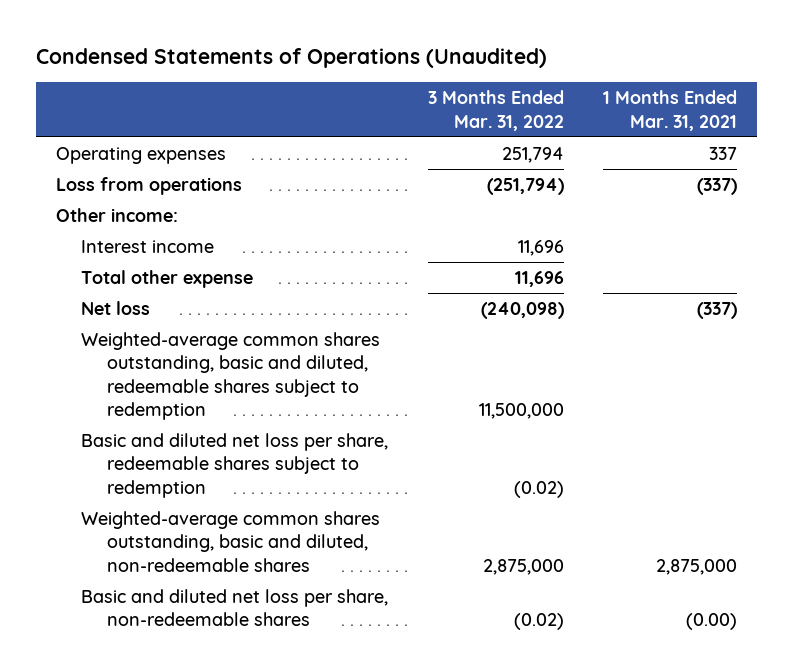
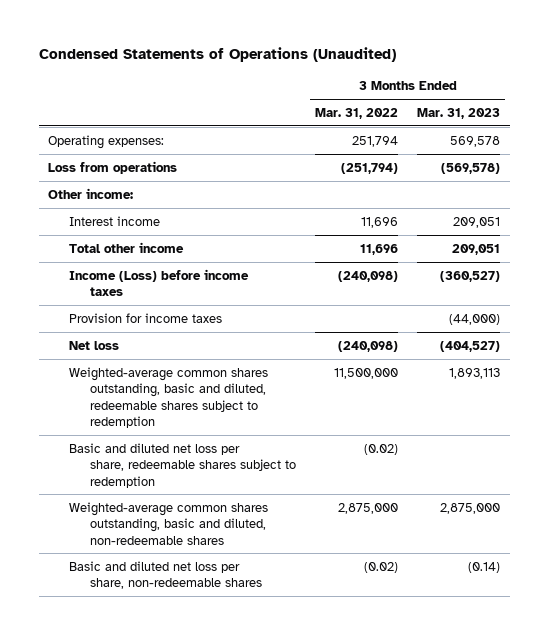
[603,90,738,131] 1 Months Ended Mar. 31, 2021 -> none
none -> [417,107,501,119] Mar. 31, 2023
[55,146,226,164] Operating expenses -> [48,134,165,149] Operating expenses:
[81,269,254,288] Total other expense -> [69,241,185,253] Total other income
none -> [69,268,250,297] Income (Loss) before income taxes
none -> [69,312,223,323] Provision for income taxes

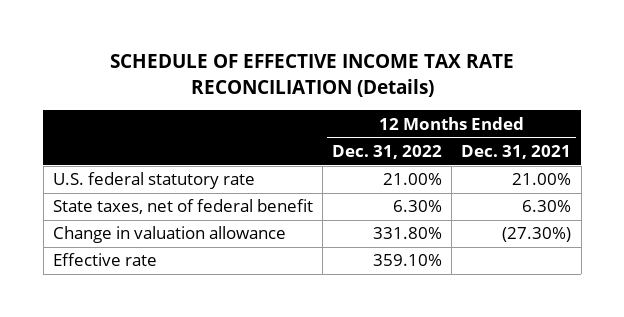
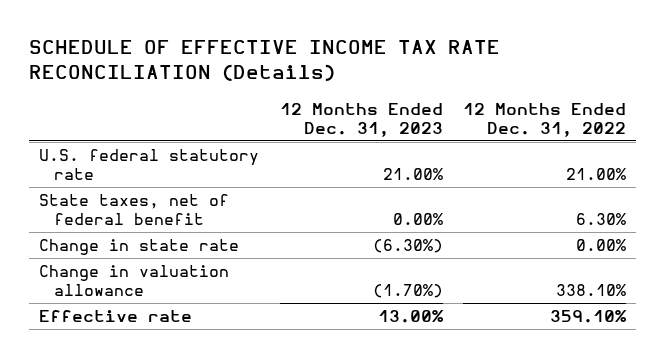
[461,144,572,159] Dec. 31, 2021 -> none
none -> [279,102,443,137] 12 Months Ended Dec. 31, 2023
none -> [39,239,240,256] Change in state rate
[373,227,443,240] 331.80% -> [556,284,627,297] 338.10%

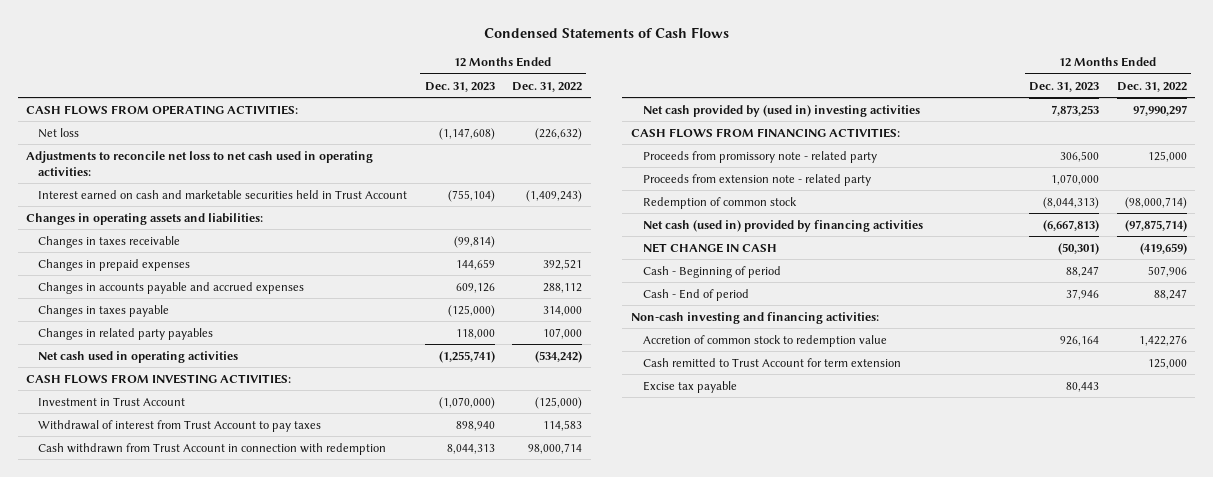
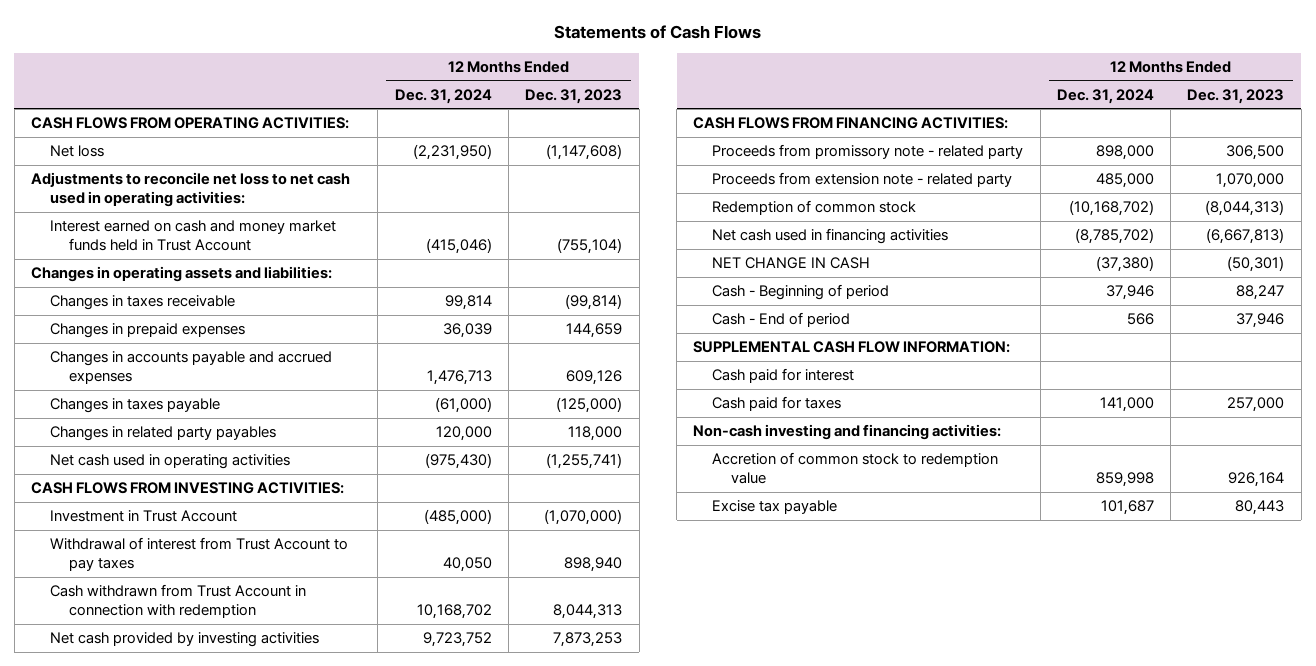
[483,26,729,38] Condensed Statements of Cash Flows -> [553,24,761,39] Statements of Cash Flows
[511,81,582,92] Dec. 31, 2022 -> none
none -> [394,88,492,104] Dec. 31, 2024
[38,189,408,199] Interest earned on cash and marketable securities held in Trust Account -> [50,220,337,252] Interest earned on cash and money market funds held in Trust Account
[642,104,920,117] Net cash provided by (used in) investing activities -> [50,632,320,648] Net cash provided by investing activities
[642,219,923,232] Net cash (used in) provided by financing activities -> [712,228,949,245] Net cash used in financing activities
none -> [693,341,1011,354] SUPPLEMENTAL CASH FLOW INFORMATION:
none -> [712,368,855,384] Cash paid for interest
none -> [712,396,842,412] Cash paid for taxes
[642,357,901,367] Cash remitted to Trust Account for term extension -> none

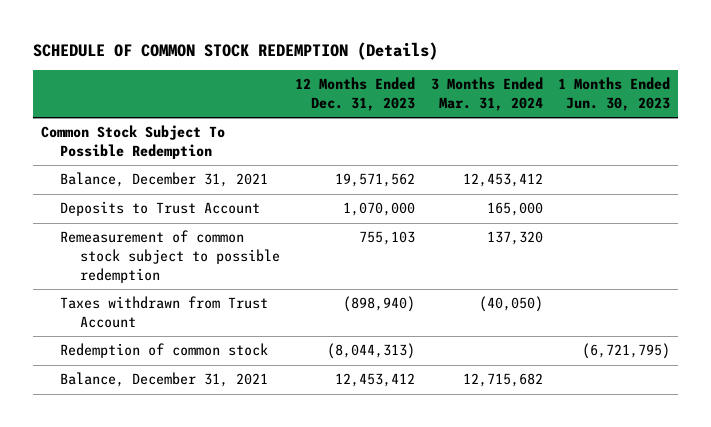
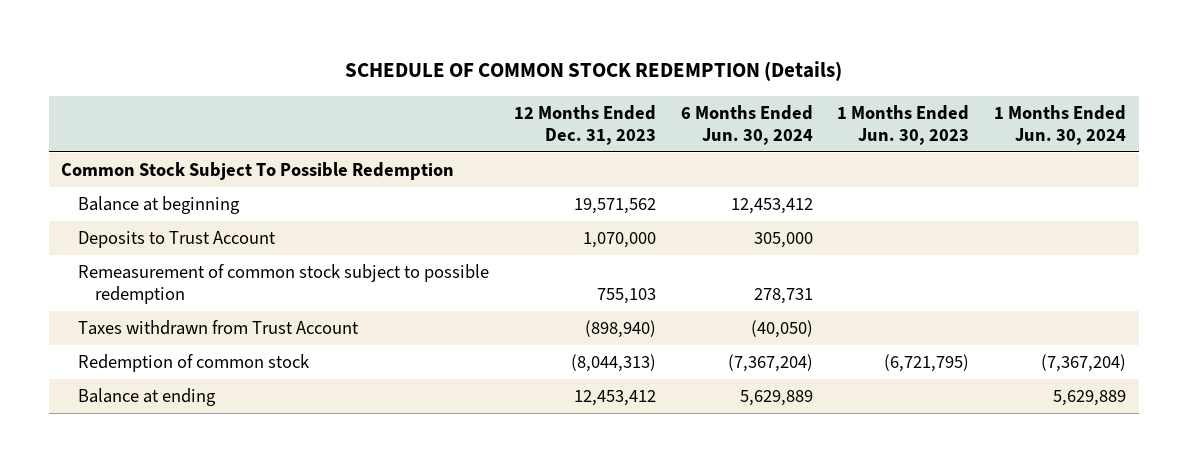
[430,77,543,112] 3 Months Ended Mar. 31, 2024 -> none
none -> [680,104,813,145] 6 Months Ended Jun. 30, 2024
none -> [994,104,1127,145] 1 Months Ended Jun. 30, 2024
[60,172,269,188] Balance, December 31, 2021 -> [78,195,241,214] Balance at beginning
[60,372,269,388] Balance, December 31, 2021 -> [78,387,217,406] Balance at ending

